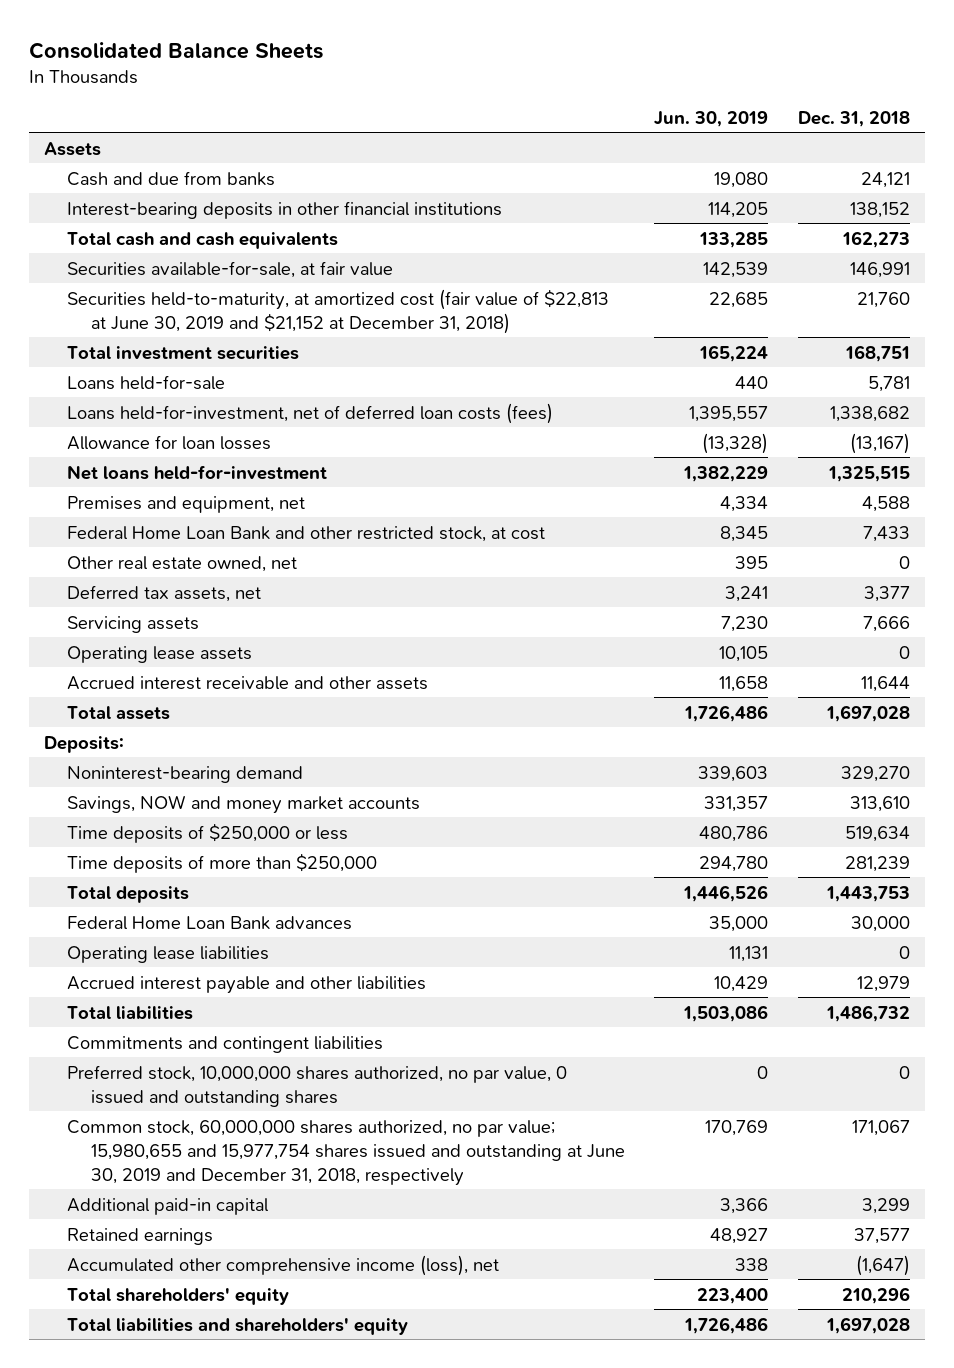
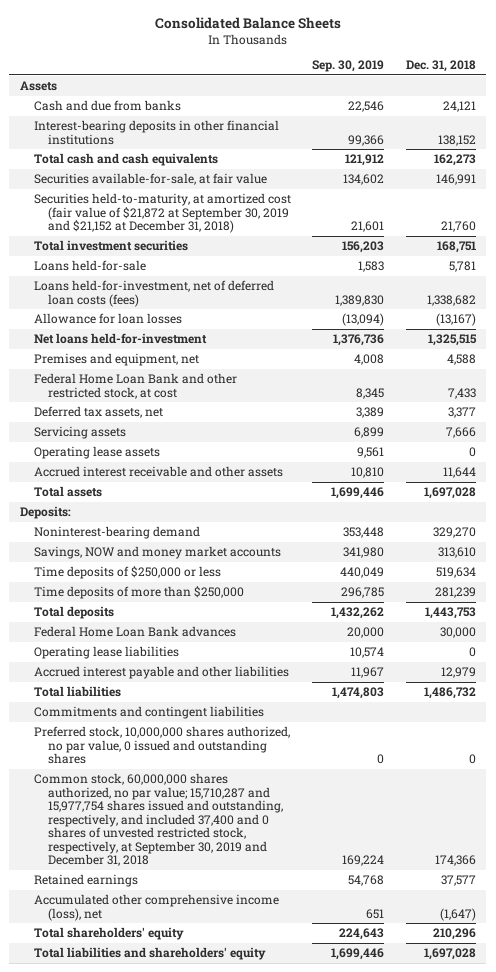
[654,110,769,127] Jun. 30, 2019 -> none
none -> [312,60,385,73] Sep. 30, 2019
[67,288,610,334] Securities held-to-maturity, at amortized cost (fair value of $22,813 at June 30, 2019 and $21,152 at December 31, 2018) -> [34,193,292,234] Securities held-to-maturity, at amortized cost (fair value of $21,872 at September 30, 2019 and $21,152 at December 31, 2018)
[67,555,298,572] Other real estate owned, net -> none
[67,1197,269,1215] Additional paid-in capital -> none
[67,1119,625,1186] Common stock, 60,000,000 shares authorized, no par value; 15,980,655 and 15,977,754 shares issued and outstanding at June 30, 2019 and December 31, 2018, respectively -> [34,773,284,867] Common stock, 60,000,000 shares authorized, no par value; 15,710,287 and 15,977,754 shares issued and outstanding, respectively, and included 37,400 and 0 shares of unvested restricted stock, respectively, at September 30, 2019 and December 31, 2018
[852,1119,911,1136] 171,067 -> [434,855,476,867] 174,366

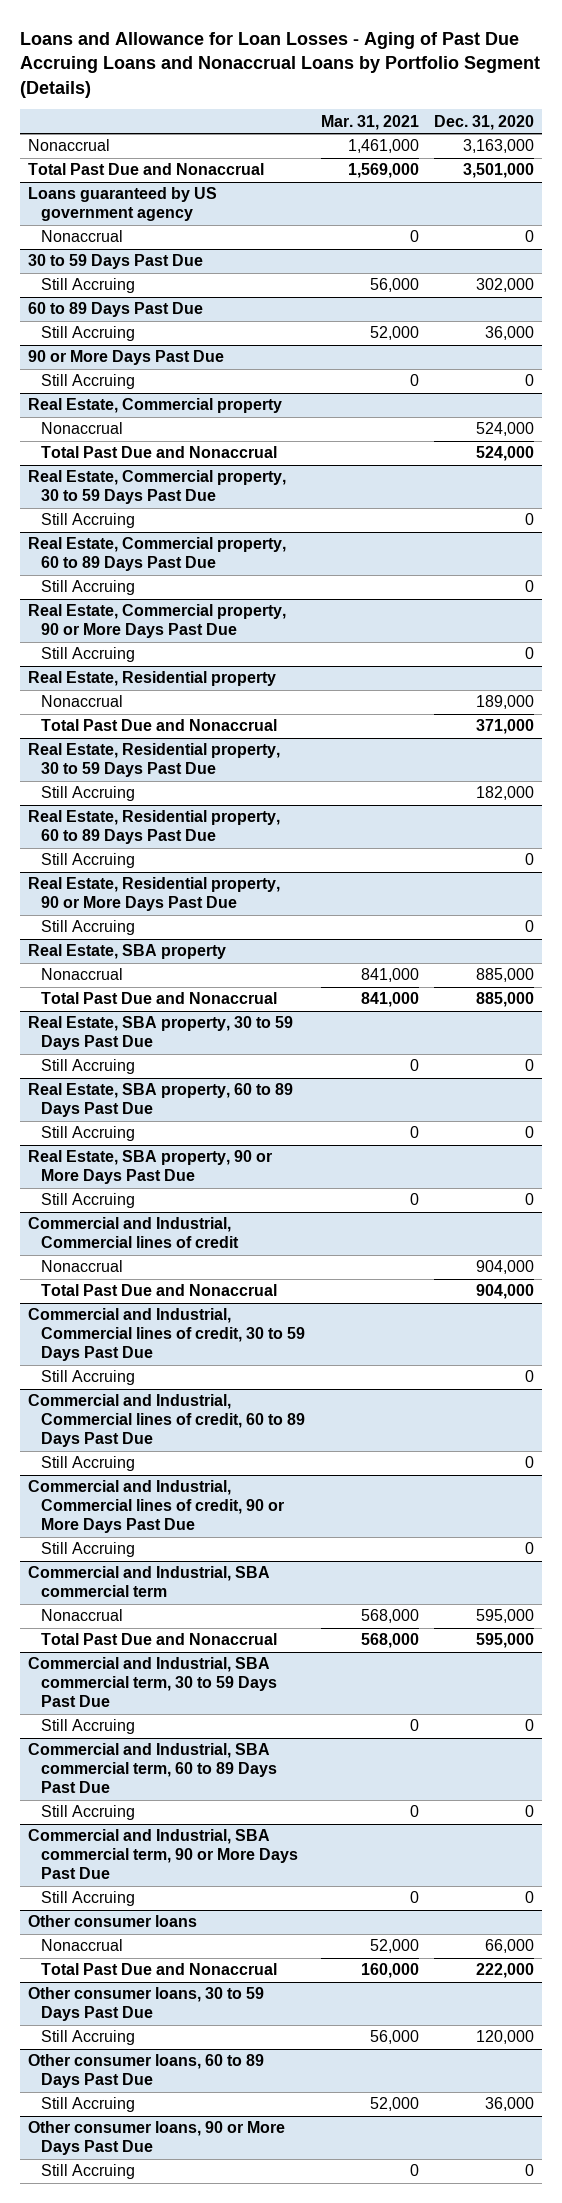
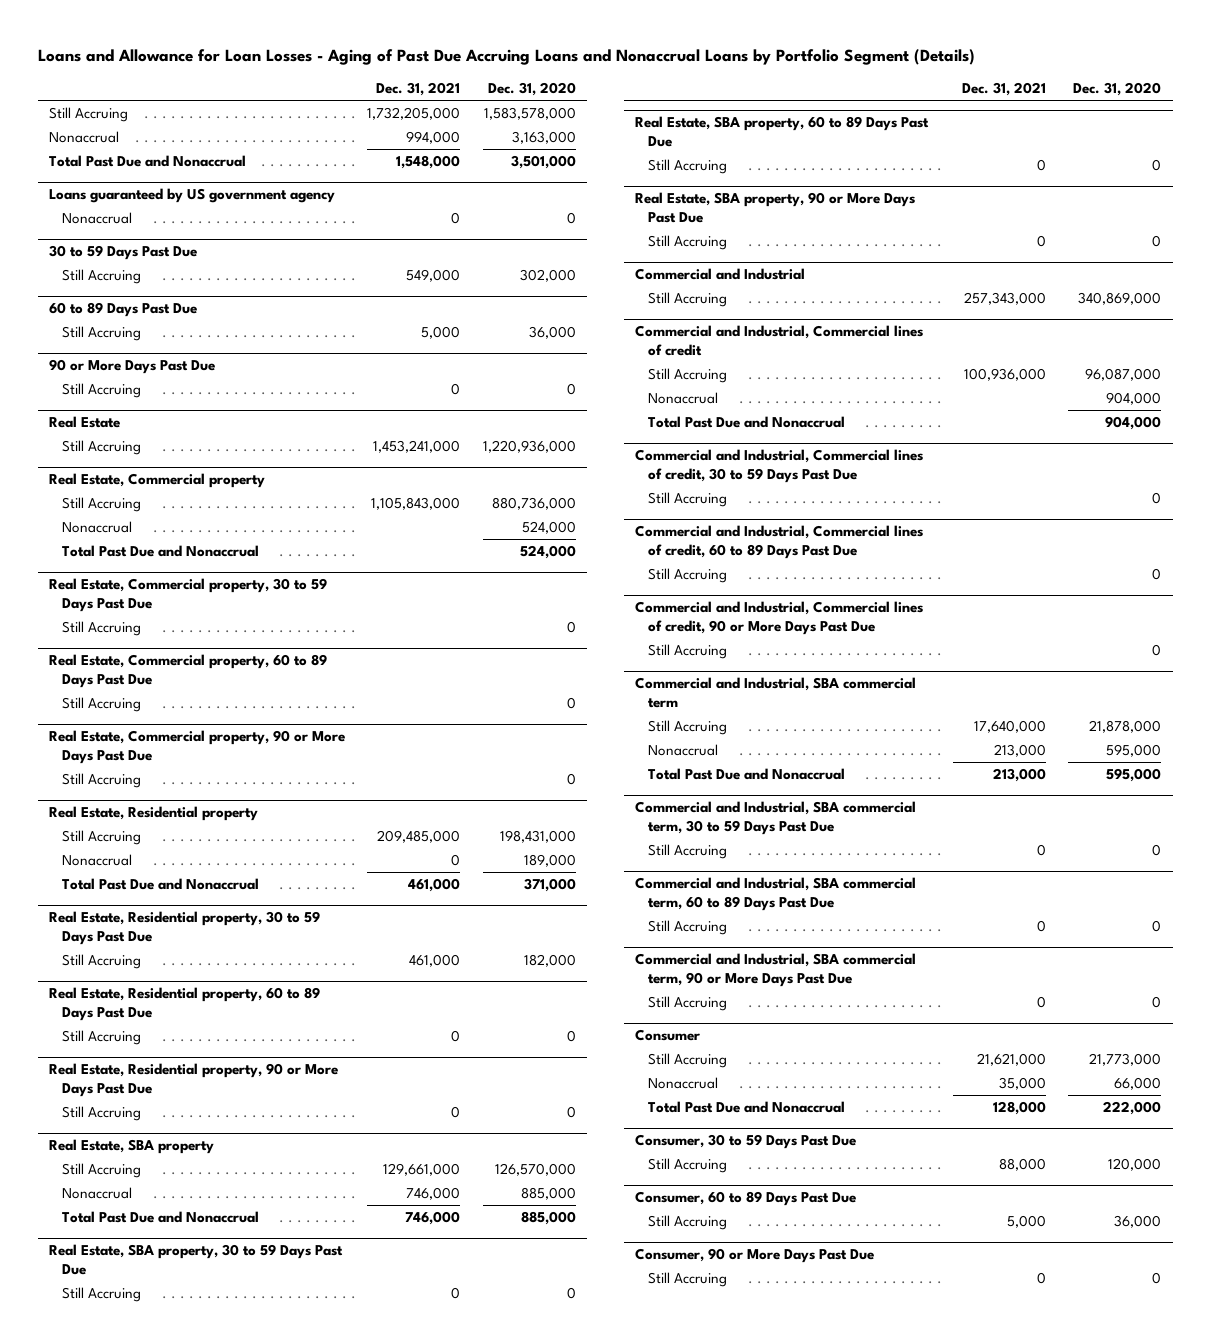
[320,114,419,130] Mar. 31, 2021 -> none
none -> [376,82,461,97] Dec. 31, 2021
none -> [49,106,129,122] Still Accruing
none -> [49,416,121,429] Real Estate
none -> [62,439,142,455] Still Accruing
none -> [62,496,142,512] Still Accruing
none -> [62,829,142,845] Still Accruing
none -> [62,1162,142,1178] Still Accruing
none -> [635,268,806,281] Commercial and Industrial
none -> [648,291,728,307] Still Accruing
none -> [648,367,728,383] Still Accruing
none -> [648,719,728,735] Still Accruing
[28,1915,198,1928] Other consumer loans -> [635,1029,701,1042] Consumer
none -> [648,1052,728,1068] Still Accruing
[28,1987,265,2022] Other consumer loans, 30 to 59 Days Past Due -> [635,1134,857,1150] Consumer, 30 to 59 Days Past Due
[28,2054,265,2089] Other consumer loans, 60 to 89 Days Past Due -> [635,1191,857,1207] Consumer, 60 to 89 Days Past Due
[28,2121,286,2156] Other consumer loans, 90 or More Days Past Due -> [635,1248,875,1264] Consumer, 90 or More Days Past Due

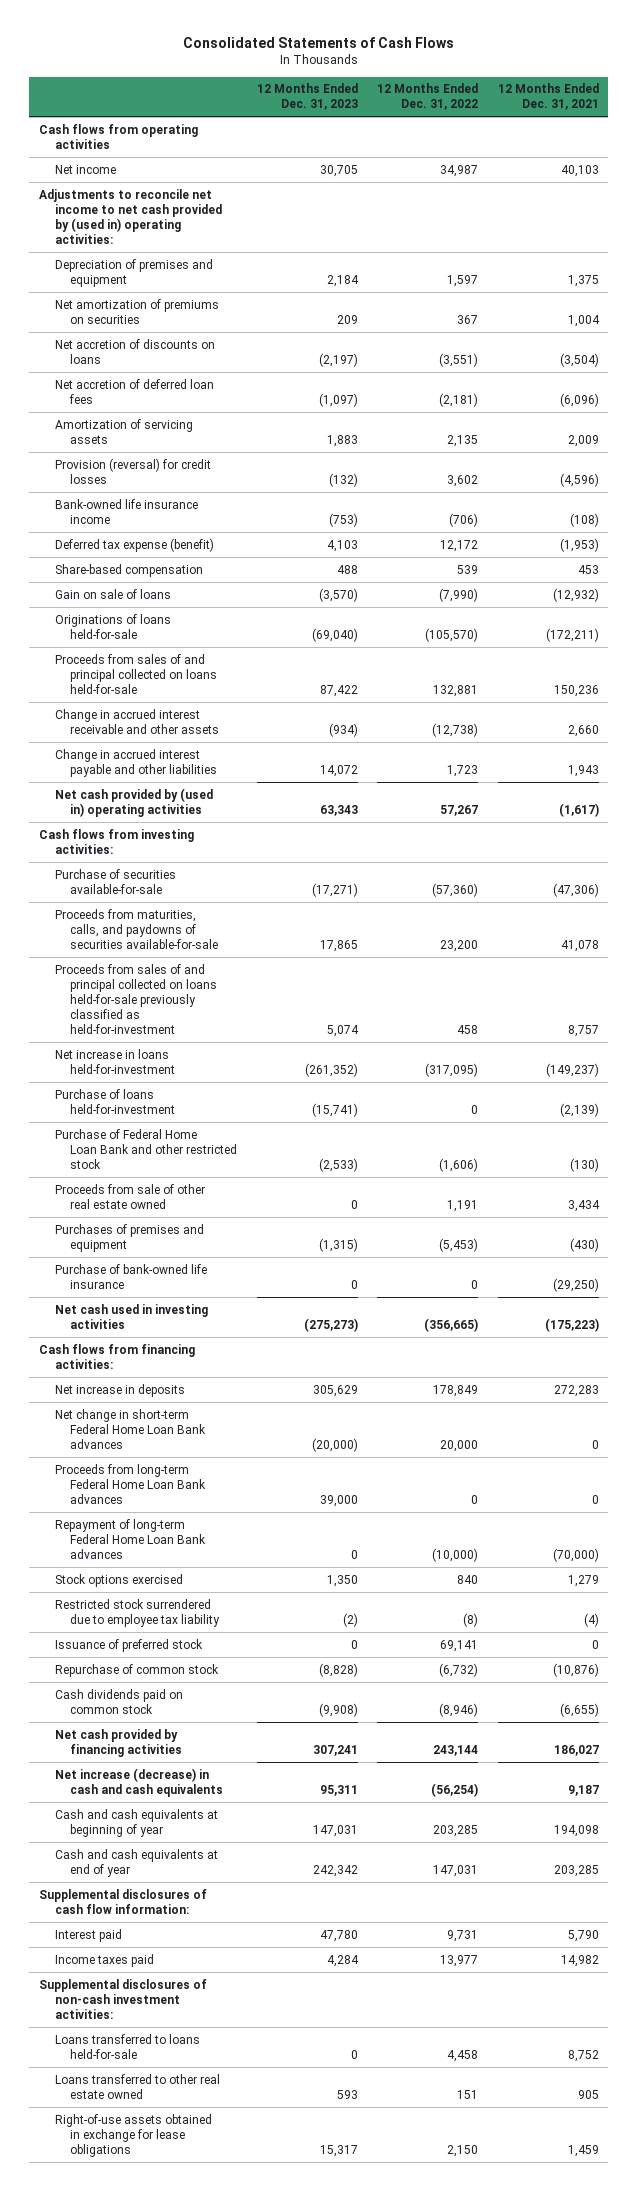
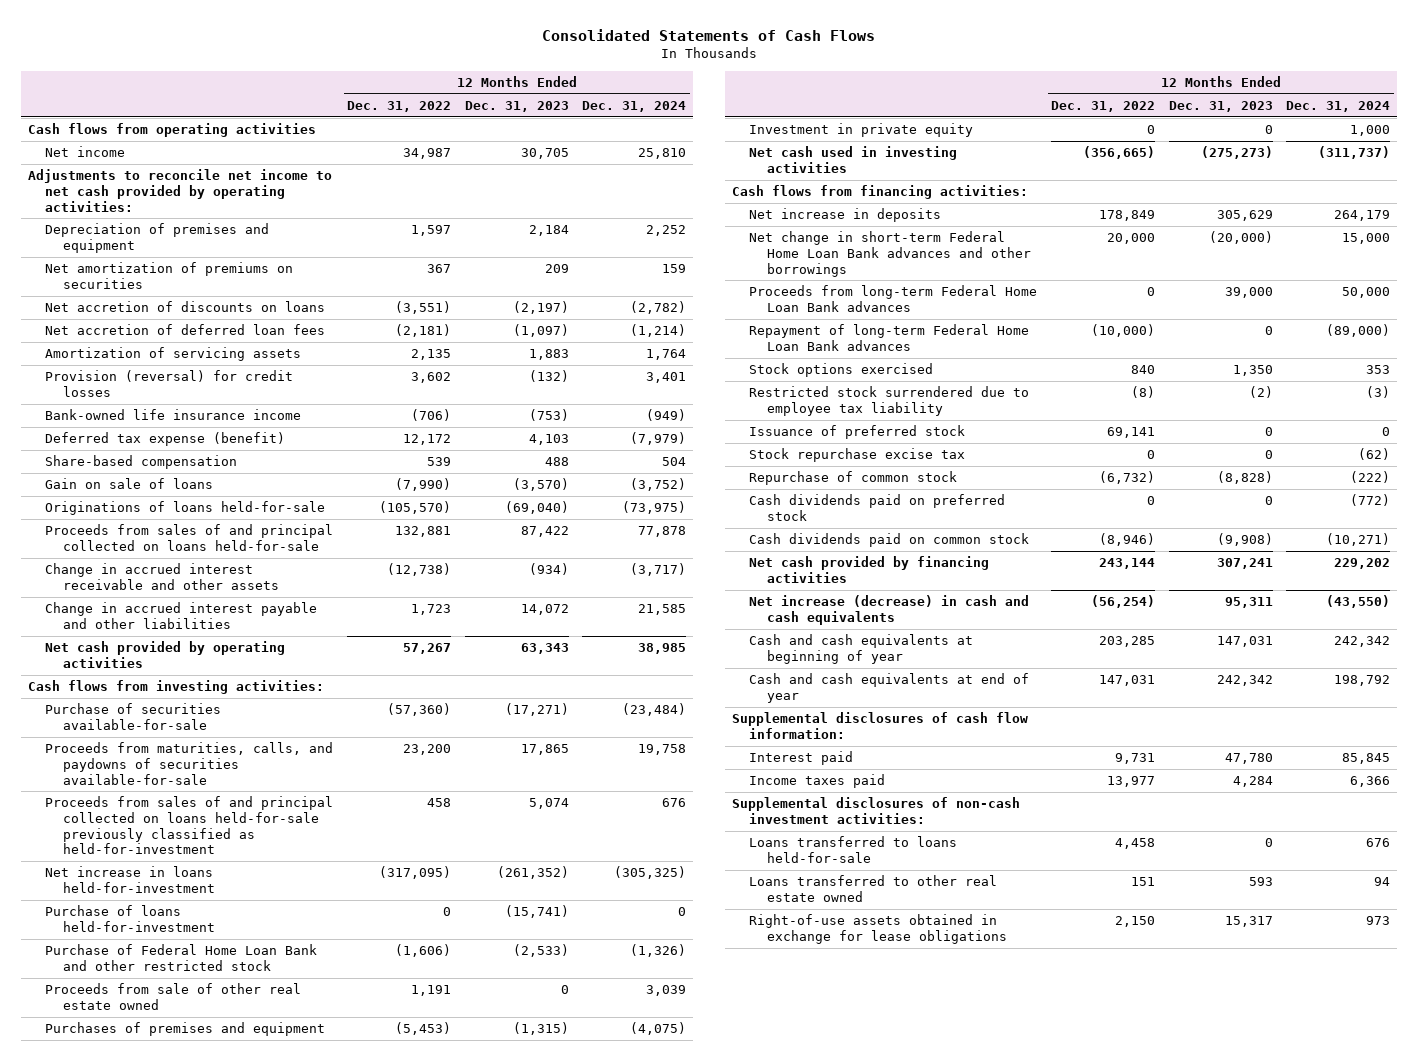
[497,83,599,111] 12 Months Ended Dec. 31, 2021 -> none
none -> [582,101,687,113] Dec. 31, 2024
[39,188,222,245] Adjustments to reconcile net income to net cash provided by (used in) operating activities: -> [28,169,333,212] Adjustments to reconcile net income to net cash provided by operating activities:
[54,787,213,817] Net cash provided by (used in) operating activities -> [45,641,286,668] Net cash provided by operating activities
[54,1263,207,1289] Purchase of bank-owned life insurance -> none
none -> [749,123,974,138] Investment in private equity
[54,1408,207,1449] Net change in short-term Federal Home Loan Bank advances -> [749,231,1031,277] Net change in short-term Federal Home Loan Bank advances and other borrowings
none -> [749,448,966,463] Stock repurchase excise tax
none -> [749,494,1006,521] Cash dividends paid on preferred stock

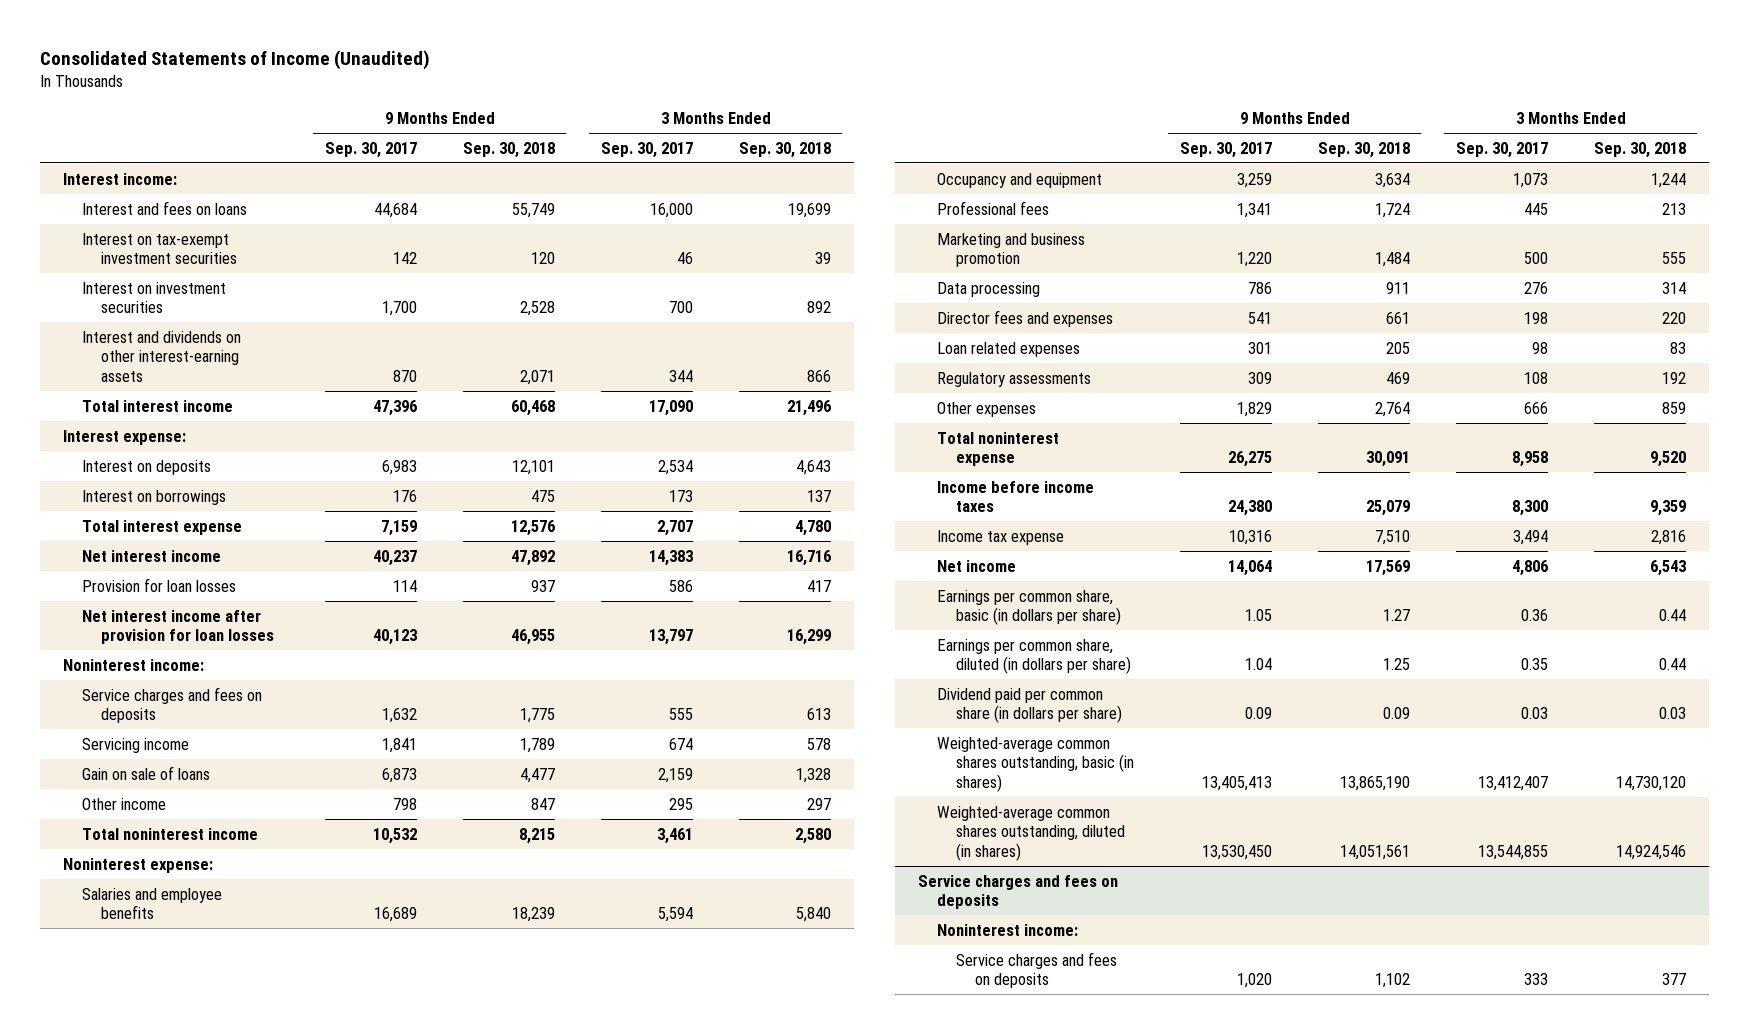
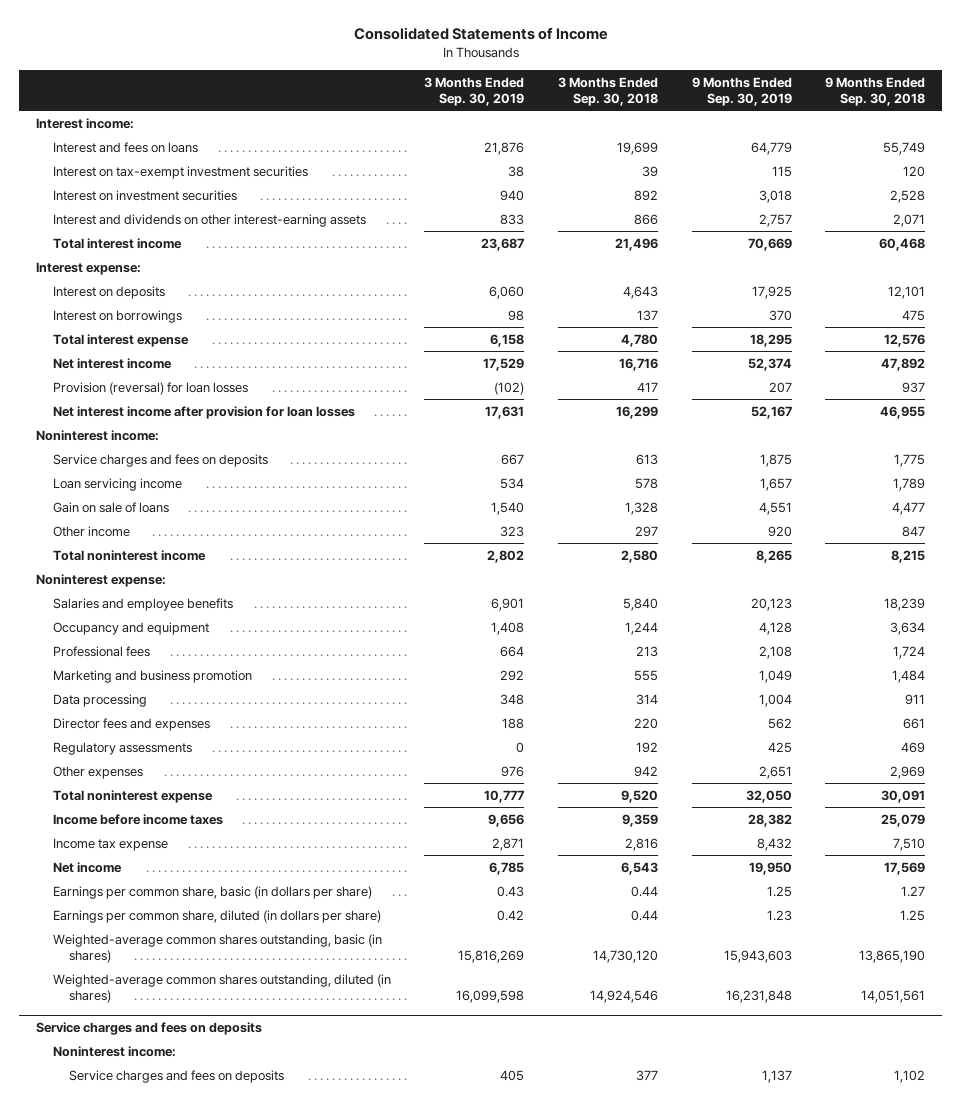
[39,50,430,71] Consolidated Statements of Income (Unaudited) -> [353,27,608,41] Consolidated Statements of Income
[324,141,417,158] Sep. 30, 2017 -> none
[600,141,693,158] Sep. 30, 2017 -> none
none -> [424,76,525,107] 3 Months Ended Sep. 30, 2019
none -> [691,76,792,107] 9 Months Ended Sep. 30, 2019
[81,577,236,592] Provision for loan losses -> [52,381,248,395] Provision (reversal) for loan losses
[81,737,189,753] Servicing income -> [52,477,182,491] Loan servicing income
[936,341,1080,357] Loan related expenses -> none
[1374,401,1410,417] 2,764 -> [890,765,926,779] 2,969
[1661,401,1686,414] 859 -> [633,765,658,777] 942
[936,687,1122,724] Dividend paid per common share (in dollars per share) -> none

